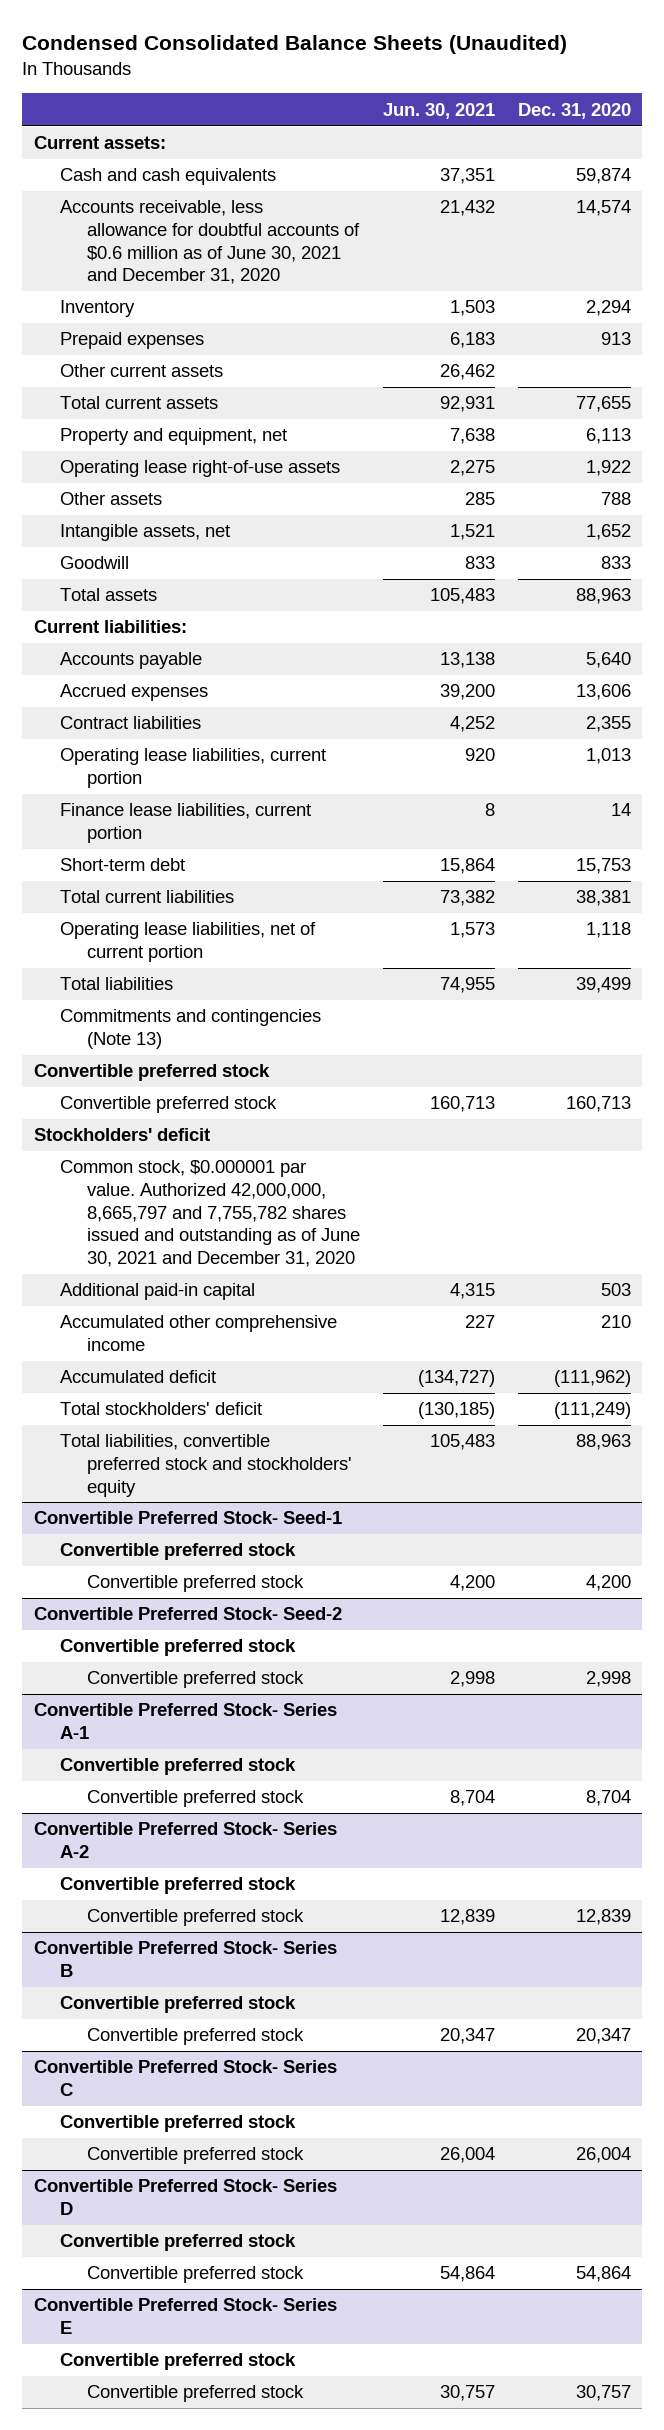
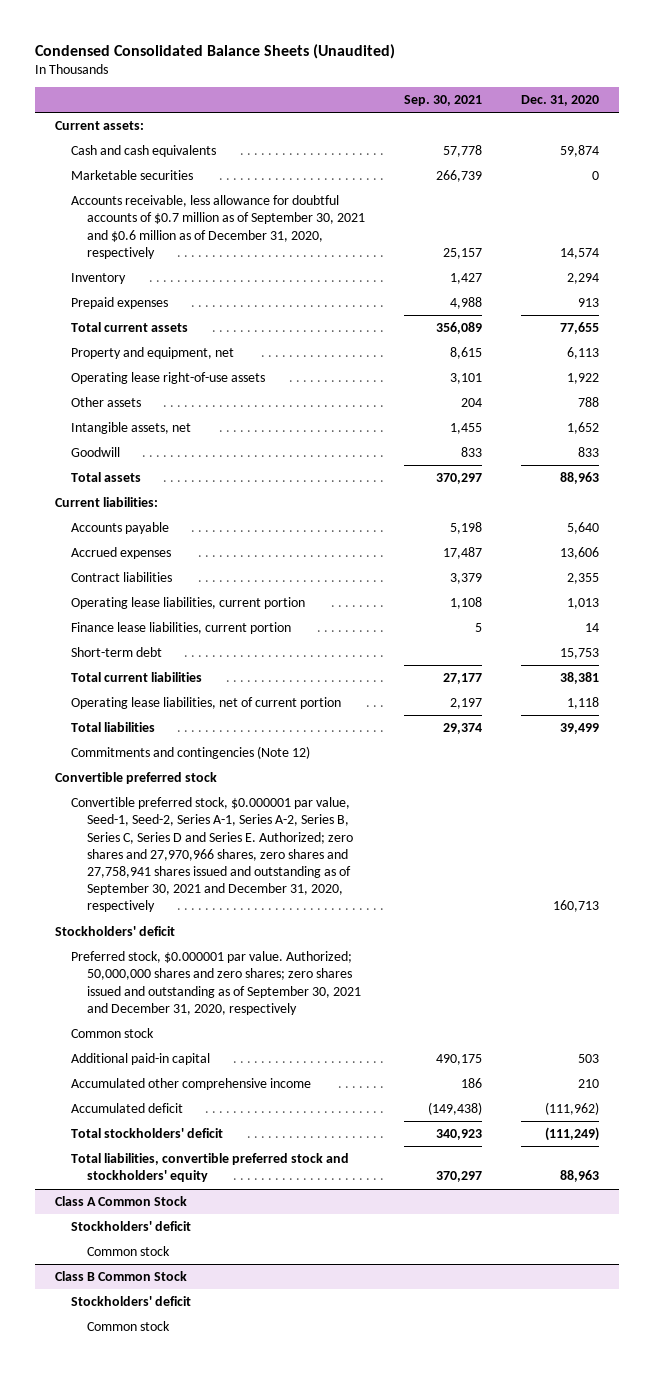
[382,102,495,119] Jun. 30, 2021 -> none
none -> [404,94,483,106] Sep. 30, 2021
none -> [70,170,193,181] Marketable securities
[60,200,360,285] Accounts receivable, less allowance for doubtful accounts of $0.6 million as of June 30, 2021 and December 31, 2020 -> [70,195,365,259] Accounts receivable, less allowance for doubtful accounts of $0.7 million as of September 30, 2021 and $0.6 million as of December 31, 2020, respectively
[60,364,224,378] Other current assets -> none
[60,1009,322,1050] Commitments and contingencies (Note 13) -> [70,746,310,760] Commitments and contingencies (Note 12)
[60,1096,278,1114] Convertible preferred stock -> [70,797,353,913] Convertible preferred stock, $0.000001 par value, Seed-1, Seed-2, Series A-1, Series A-2, Series B, Series C, Series D and Series E. Authorized; zero shares and 27,970,966 shares, zero shares and 27,758,941 shares issued and outstanding as of September 30, 2021 and December 31, 2020, respectively
none -> [70,951,361,1015] Preferred stock, $0.000001 par value. Authorized; 50,000,000 shares and zero shares; zero shares issued and outstanding as of September 30, 2021 and December 31, 2020, respectively
[60,1160,360,1267] Common stock, $0.000001 par value. Authorized 42,000,000, 8,665,797 and 7,755,782 shares issued and outstanding as of June 30, 2021 and December 31, 2020 -> [70,1028,154,1039] Common stock
[33,1511,342,1525] Convertible Preferred Stock- Seed-1 -> none
[60,1543,297,1561] Convertible preferred stock -> none
[86,1575,304,1593] Convertible preferred stock -> none
[33,1607,342,1621] Convertible Preferred Stock- Seed-2 -> none
[60,1639,297,1657] Convertible preferred stock -> none
[86,1671,304,1689] Convertible preferred stock -> none
[33,1703,337,1740] Convertible Preferred Stock- Series A-1 -> none
[60,1758,297,1776] Convertible preferred stock -> none
[86,1790,304,1808] Convertible preferred stock -> none
[33,1822,337,1859] Convertible Preferred Stock- Series A-2 -> none
[60,1877,297,1895] Convertible preferred stock -> none
[86,1909,304,1927] Convertible preferred stock -> none
[33,1941,337,1978] Convertible Preferred Stock- Series B -> none
[60,1996,297,2014] Convertible preferred stock -> none
[86,2028,304,2046] Convertible preferred stock -> none
[33,2060,337,2097] Convertible Preferred Stock- Series C -> none
[60,2115,297,2133] Convertible preferred stock -> none
[86,2147,304,2165] Convertible preferred stock -> none
[33,2179,337,2216] Convertible Preferred Stock- Series D -> none
[60,2234,297,2252] Convertible preferred stock -> none
[86,2266,304,2284] Convertible preferred stock -> none
[33,2298,337,2335] Convertible Preferred Stock- Series E -> none
[60,2353,297,2371] Convertible preferred stock -> none
[86,2385,304,2403] Convertible preferred stock -> none
none -> [54,1196,187,1207] Class A Common Stock
none -> [70,1221,191,1232] Stockholders' deficit
none -> [86,1246,170,1257] Common stock
none -> [54,1271,187,1282] Class B Common Stock
none -> [70,1296,191,1307] Stockholders' deficit
none -> [86,1321,170,1332] Common stock

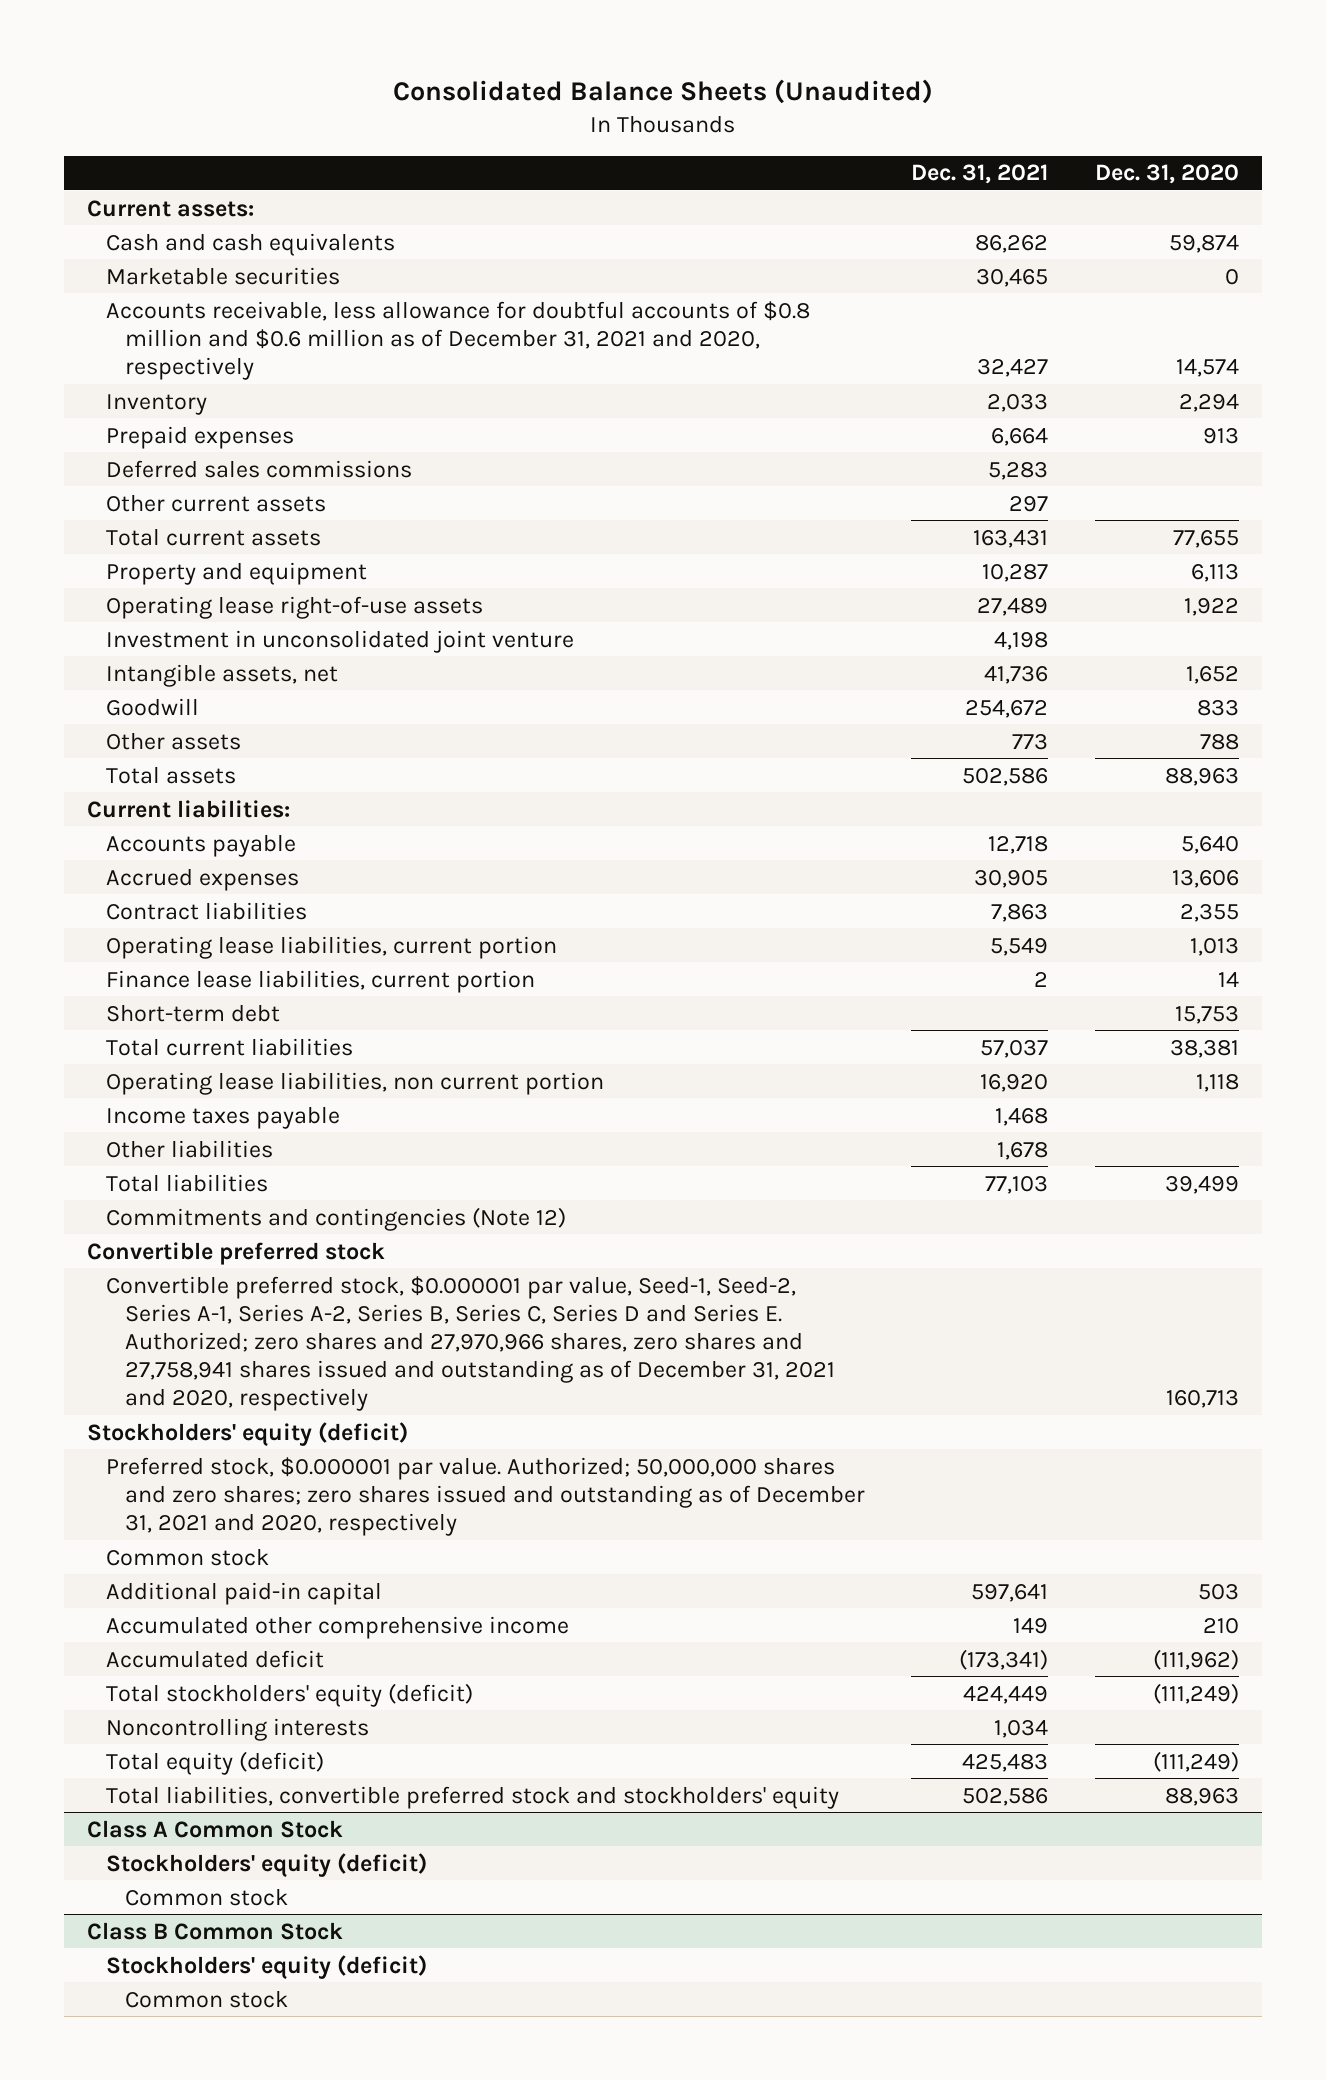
[35,43,396,59] Condensed Consolidated Balance Sheets (Unaudited) -> [392,79,933,105] Consolidated Balance Sheets (Unaudited)
[404,94,483,106] Sep. 30, 2021 -> none
none -> [911,164,1049,185] Dec. 31, 2021
[70,195,365,259] Accounts receivable, less allowance for doubtful accounts of $0.7 million as of September 30, 2021 and $0.6 million as of December 31, 2020, respectively -> [105,300,810,380] Accounts receivable, less allowance for doubtful accounts of $0.8 million and $0.6 million as of December 31, 2021 and 2020, respectively
none -> [105,459,412,478] Deferred sales commissions
none -> [105,493,326,512] Other current assets
[70,347,234,360] Property and equipment, net -> [105,561,367,585] Property and equipment
none -> [105,629,574,653] Investment in unconsolidated joint venture
[70,397,141,408] Other assets -> [105,731,241,750] Other assets
[70,697,341,710] Operating lease liabilities, net of current portion -> [105,1071,604,1095] Operating lease liabilities, non current portion
none -> [105,1105,340,1129] Income taxes payable
none -> [105,1139,273,1158] Other liabilities
[70,797,353,913] Convertible preferred stock, $0.000001 par value, Seed-1, Seed-2, Series A-1, Series A-2, Series B, Series C, Series D and Series E. Authorized; zero shares and 27,970,966 shares, zero shares and 27,758,941 shares issued and outstanding as of September 30, 2021 and December 31, 2020, respectively -> [105,1275,835,1412] Convertible preferred stock, $0.000001 par value, Seed-1, Seed-2, Series A-1, Series A-2, Series B, Series C, Series D and Series E. Authorized; zero shares and 27,970,966 shares, zero shares and 27,758,941 shares issued and outstanding as of December 31, 2021 and 2020, respectively
[54,926,175,937] Stockholders' deficit -> [86,1421,408,1446] Stockholders' equity (deficit)
[70,951,361,1015] Preferred stock, $0.000001 par value. Authorized; 50,000,000 shares and zero shares; zero shares issued and outstanding as of September 30, 2021 and December 31, 2020, respectively -> [105,1456,865,1536] Preferred stock, $0.000001 par value. Authorized; 50,000,000 shares and zero shares; zero shares issued and outstanding as of December 31, 2021 and 2020, respectively
[70,1128,223,1139] Total stockholders' deficit -> [105,1682,473,1707] Total stockholders' equity (deficit)
none -> [105,1717,369,1741] Noncontrolling interests
none -> [105,1750,324,1775] Total equity (deficit)
[70,1221,191,1232] Stockholders' deficit -> [105,1852,427,1877] Stockholders' equity (deficit)
[70,1296,191,1307] Stockholders' deficit -> [105,1954,427,1979] Stockholders' equity (deficit)

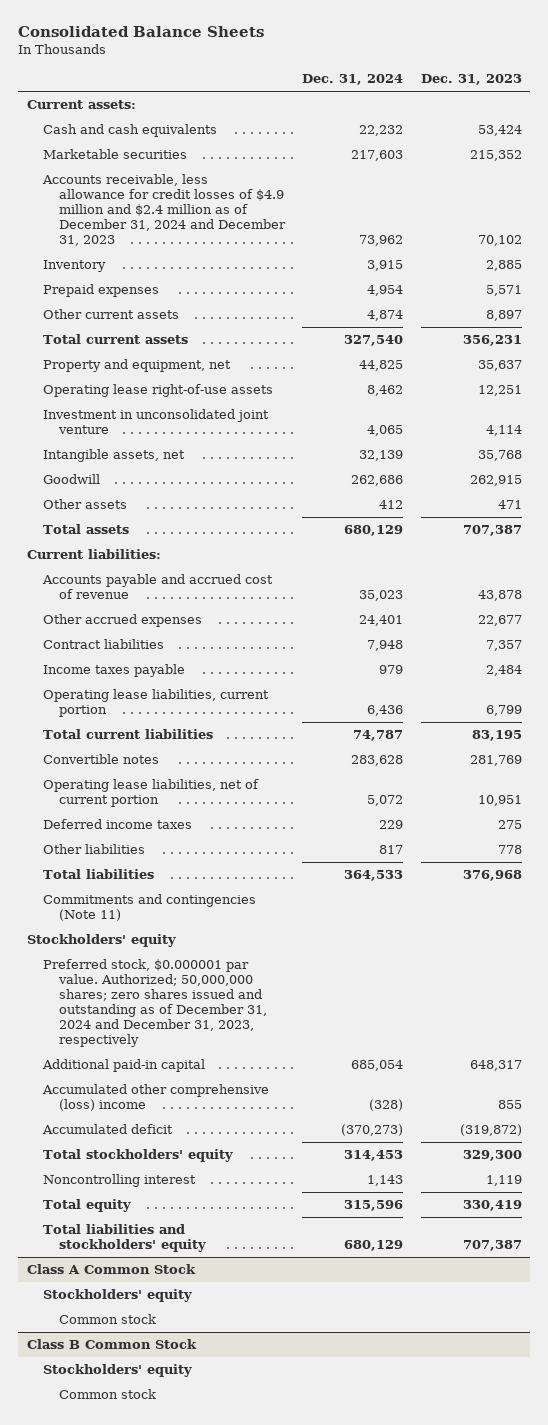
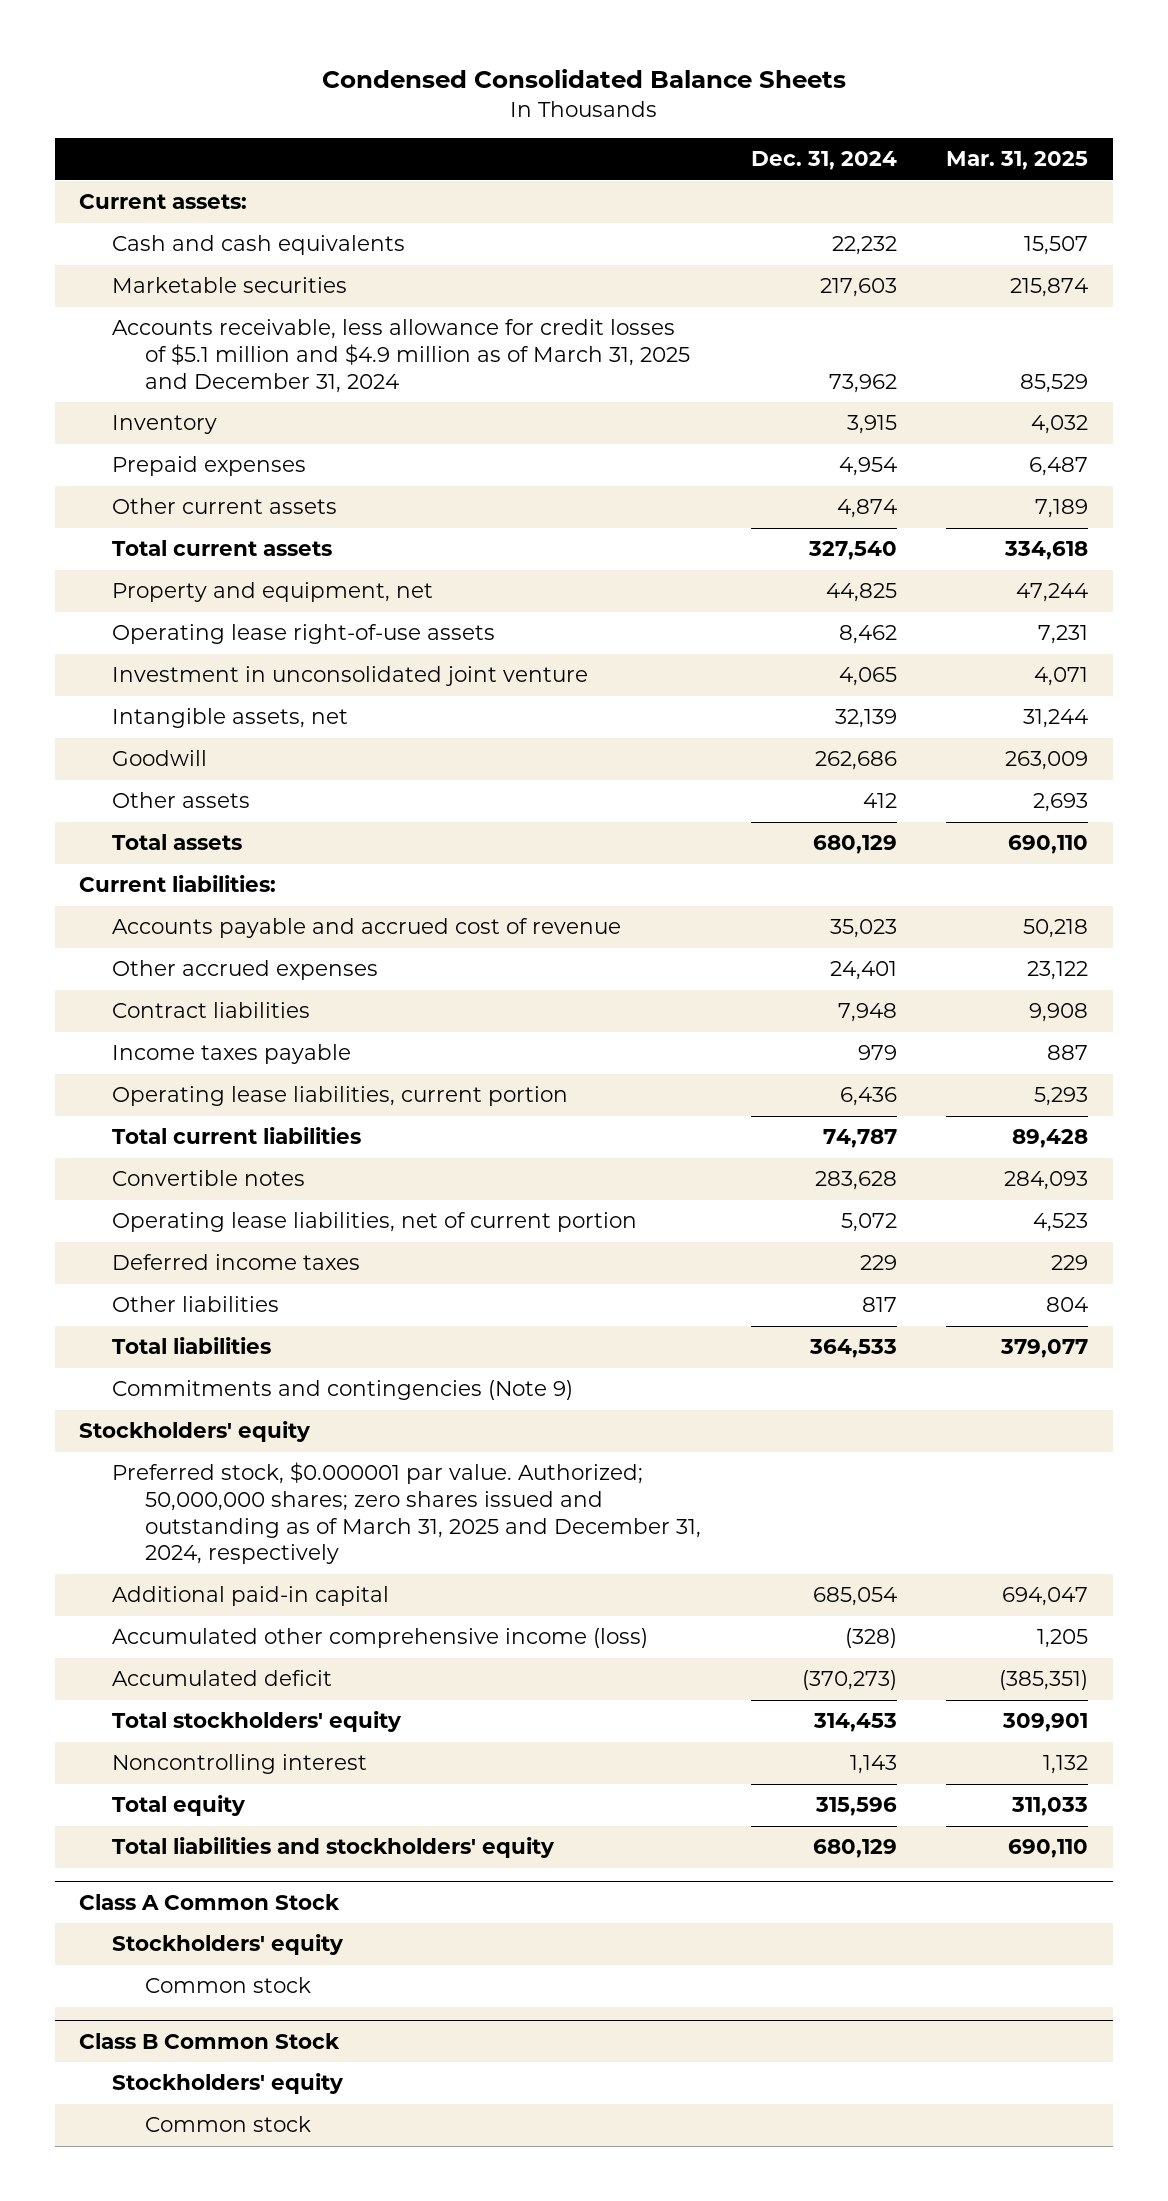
[17,26,264,38] Consolidated Balance Sheets -> [321,68,846,88] Condensed Consolidated Balance Sheets
[420,74,522,86] Dec. 31, 2023 -> none
none -> [946,151,1089,171] Mar. 31, 2025
[41,173,286,246] Accounts receivable, less allowance for credit losses of $4.9 million and $2.4 million as of December 31, 2024 and December 31, 2023 -> [112,319,691,393] Accounts receivable, less allowance for credit losses of $5.1 million and $4.9 million as of March 31, 2025 and December 31, 2024
[42,893,256,921] Commitments and contingencies (Note 11) -> [112,1380,574,1401] Commitments and contingencies (Note 9)
[42,958,267,1047] Preferred stock, $0.000001 par value. Authorized; 50,000,000 shares; zero shares issued and outstanding as of December 31, 2024 and December 31, 2023, respectively -> [112,1462,702,1565] Preferred stock, $0.000001 par value. Authorized; 50,000,000 shares; zero shares issued and outstanding as of March 31, 2025 and December 31, 2024, respectively
[41,1083,269,1111] Accumulated other comprehensive (loss) income -> [112,1628,649,1649] Accumulated other comprehensive income (loss)

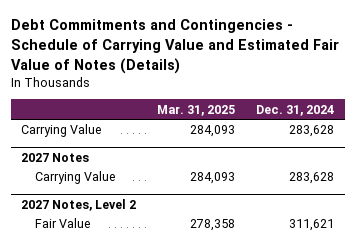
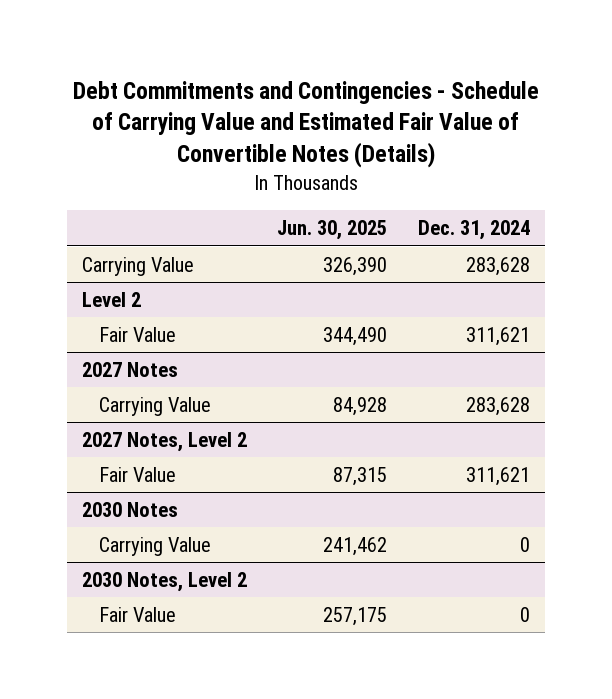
[10,19,339,74] Debt Commitments and Contingencies - Schedule of Carrying Value and Estimated Fair Value of Notes (Details) -> [72,80,539,169] Debt Commitments and Contingencies - Schedule of Carrying Value and Estimated Fair Value of Convertible Notes (Details)
[157,104,236,116] Mar. 31, 2025 -> none
none -> [277,220,388,241] Jun. 30, 2025
none -> [82,291,142,307] Level 2
none -> [98,326,176,342] Fair Value
none -> [82,501,179,517] 2030 Notes
none -> [98,536,211,556] Carrying Value
none -> [82,571,248,592] 2030 Notes, Level 2
none -> [98,606,176,622] Fair Value

